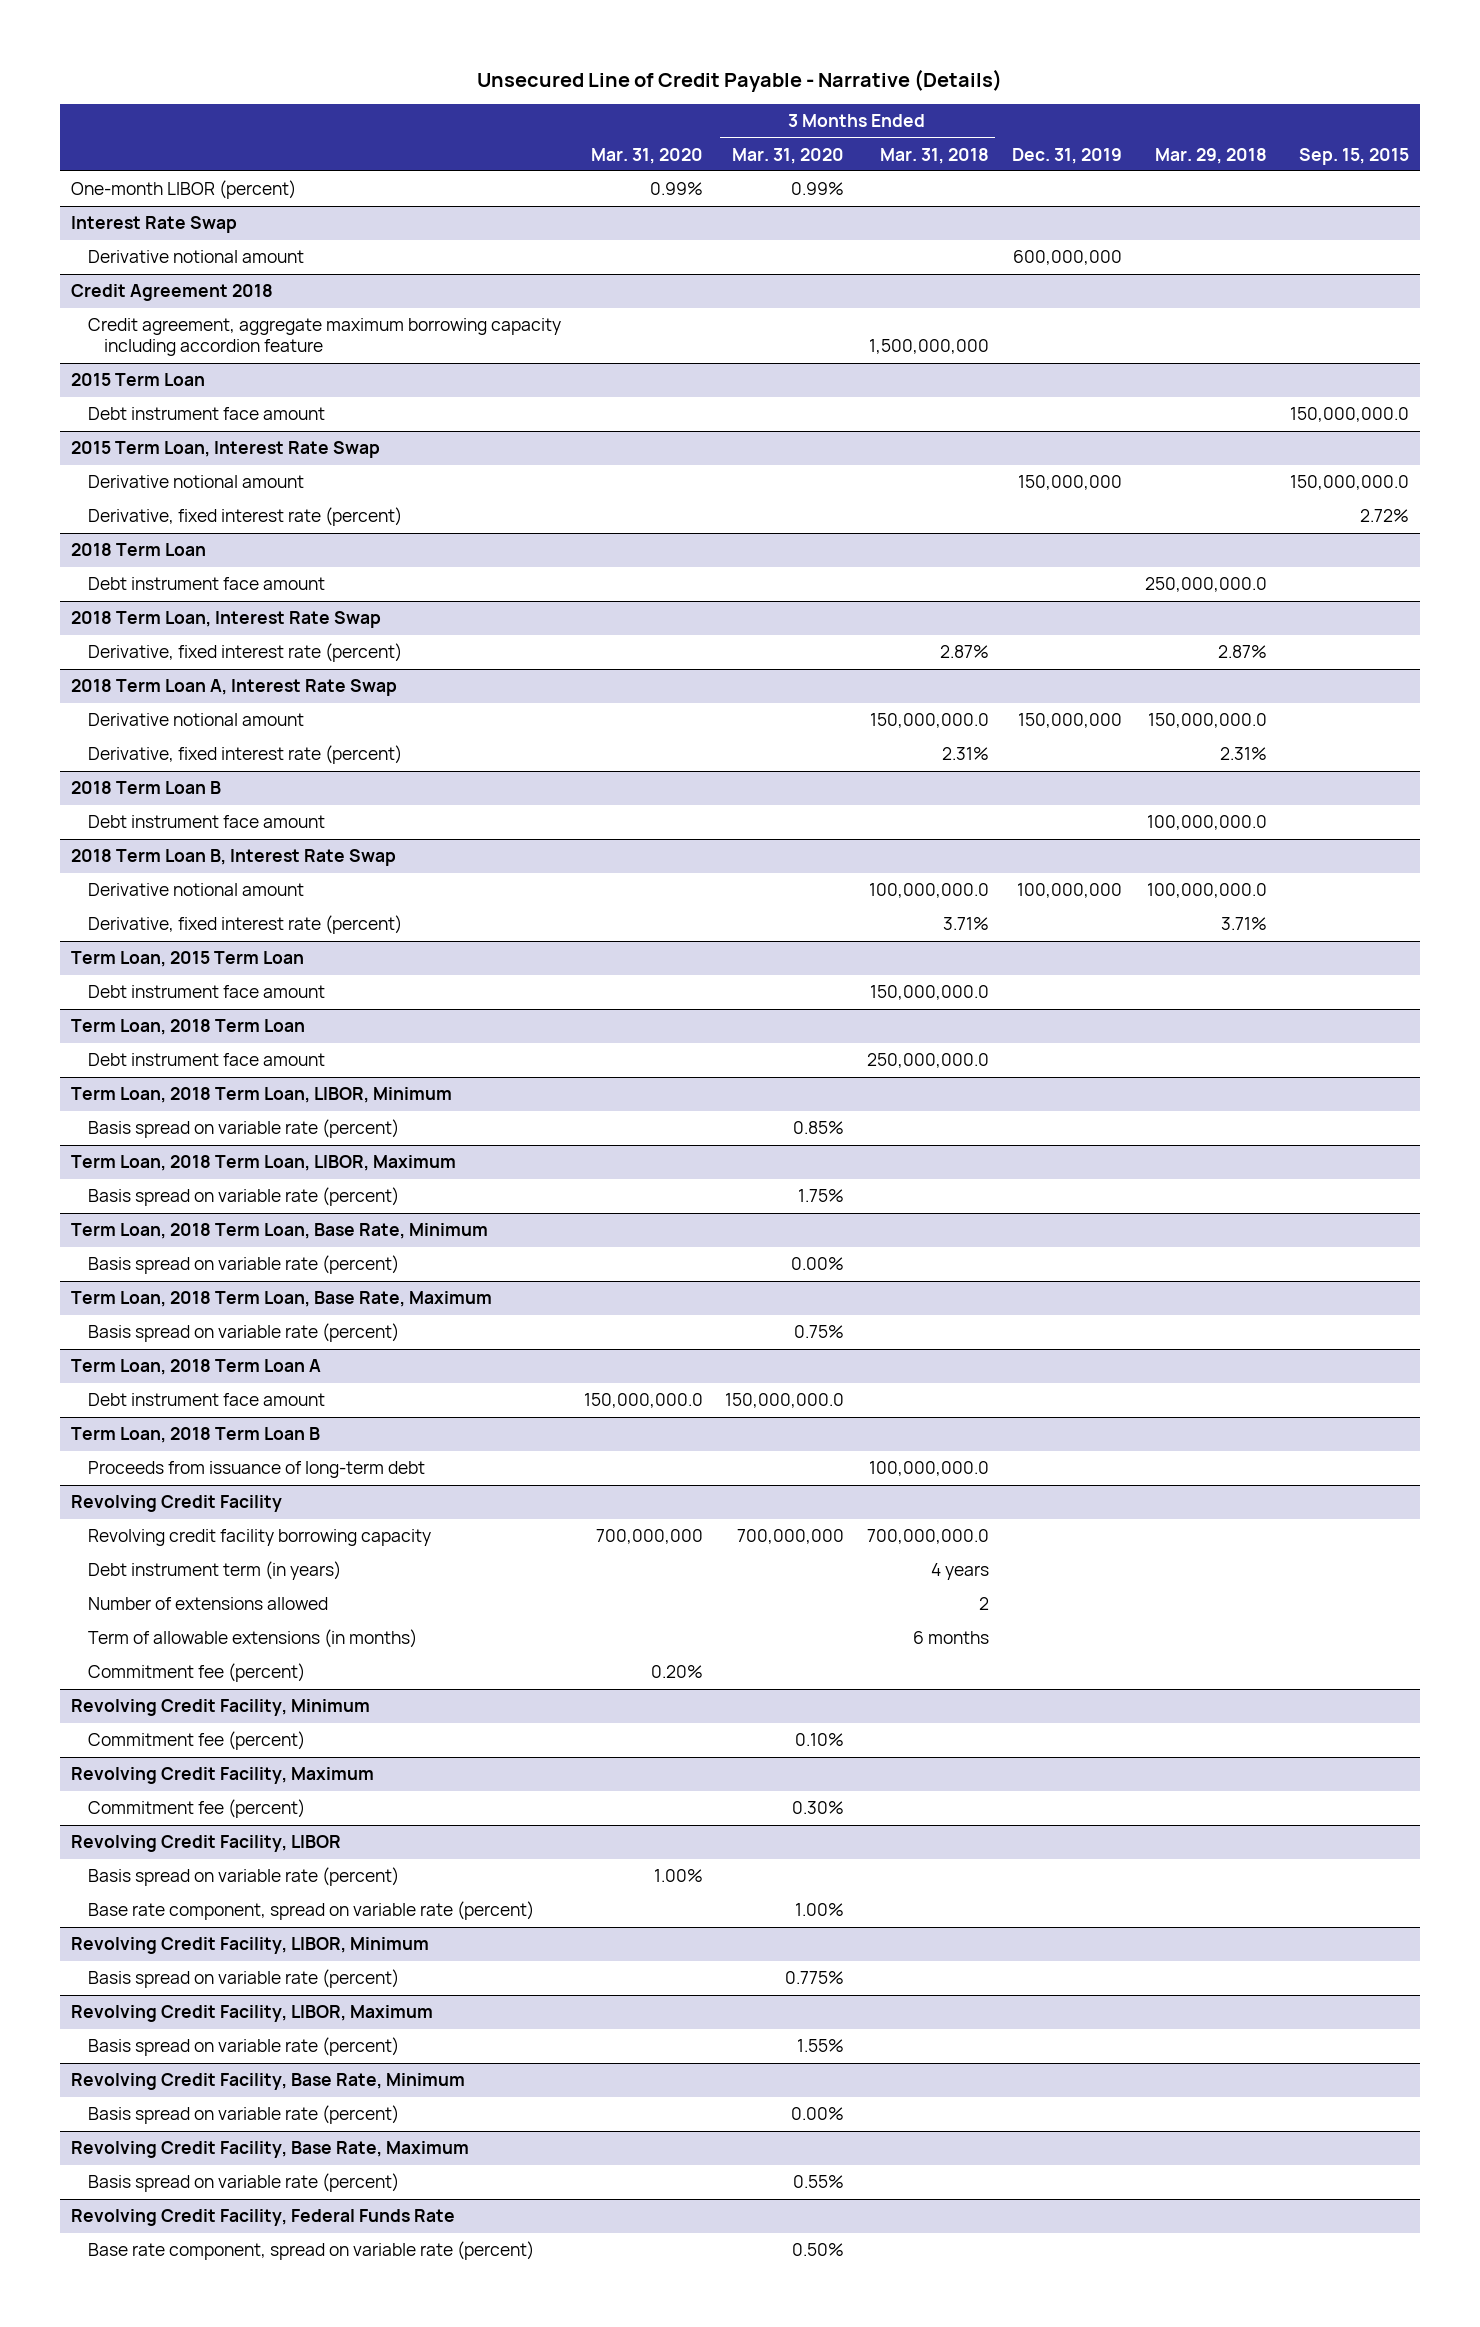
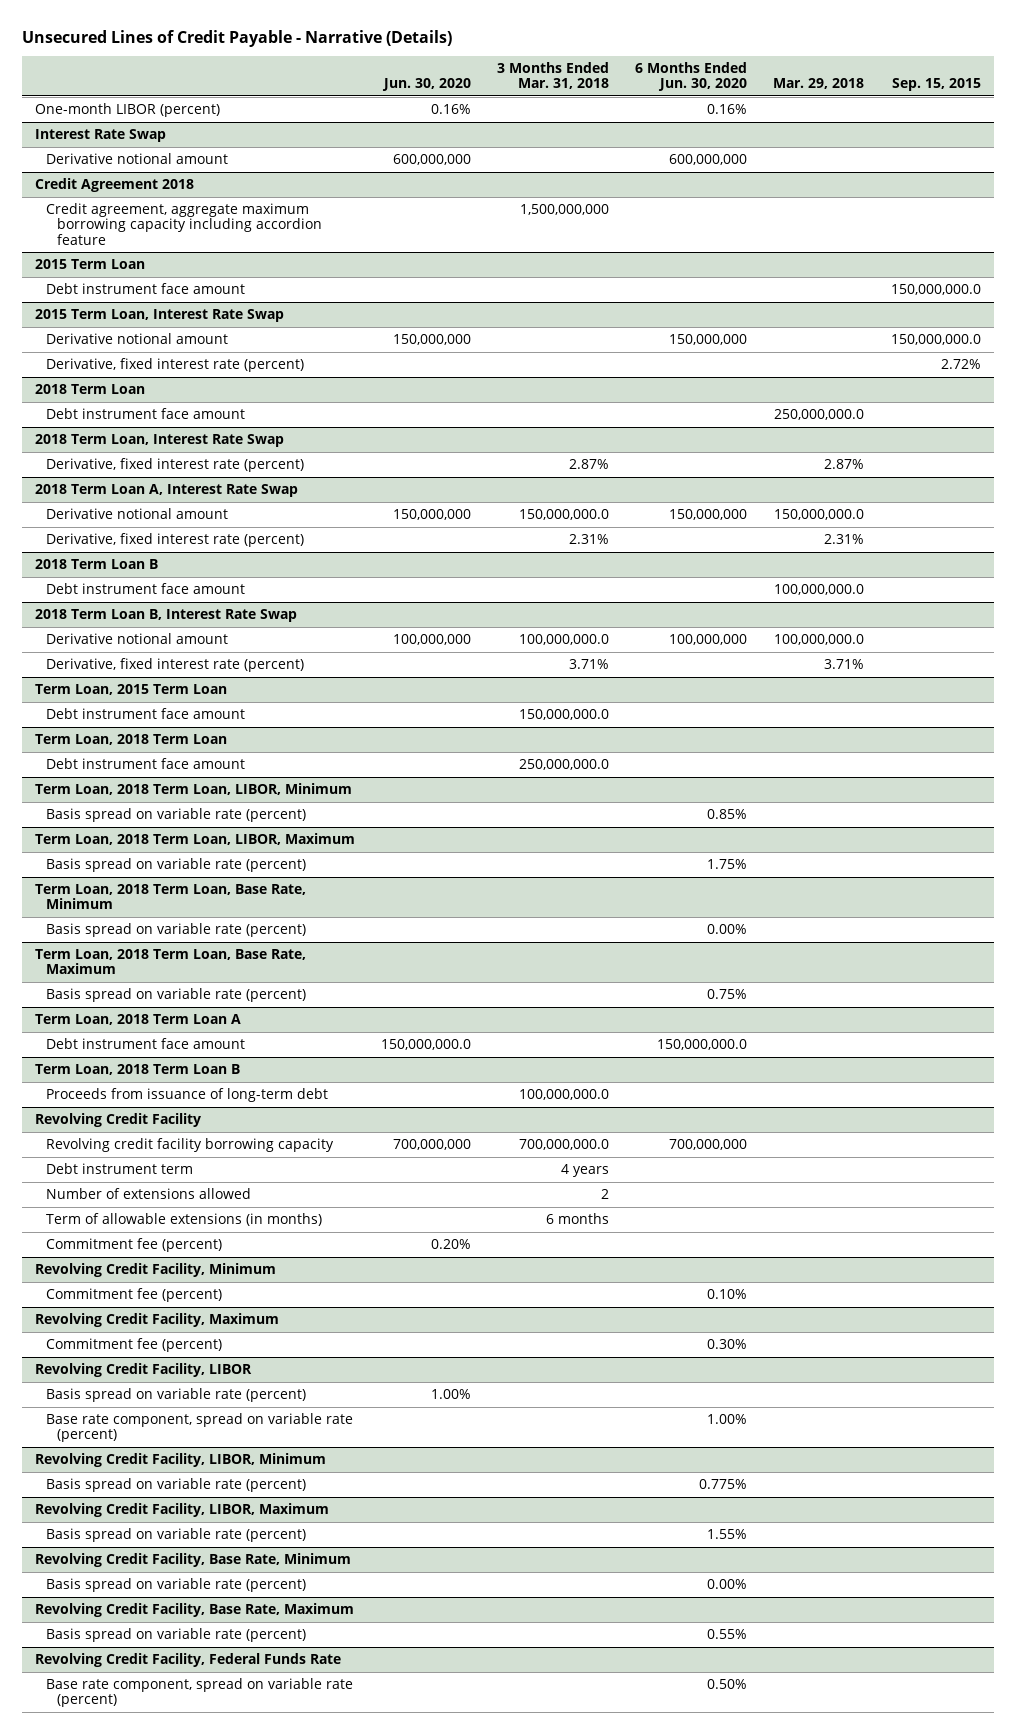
[476,68,1002,92] Unsecured Line of Credit Payable - Narrative (Details) -> [21,29,452,47] Unsecured Lines of Credit Payable - Narrative (Details)
[590,147,703,164] Mar. 31, 2020 -> none
[732,147,845,164] Mar. 31, 2020 -> none
[1012,147,1123,164] Dec. 31, 2019 -> none
none -> [382,78,472,92] Jun. 30, 2020
none -> [635,61,748,92] 6 Months Ended Jun. 30, 2020
[87,1561,341,1581] Debt instrument term (in years) -> [45,1163,193,1175] Debt instrument term

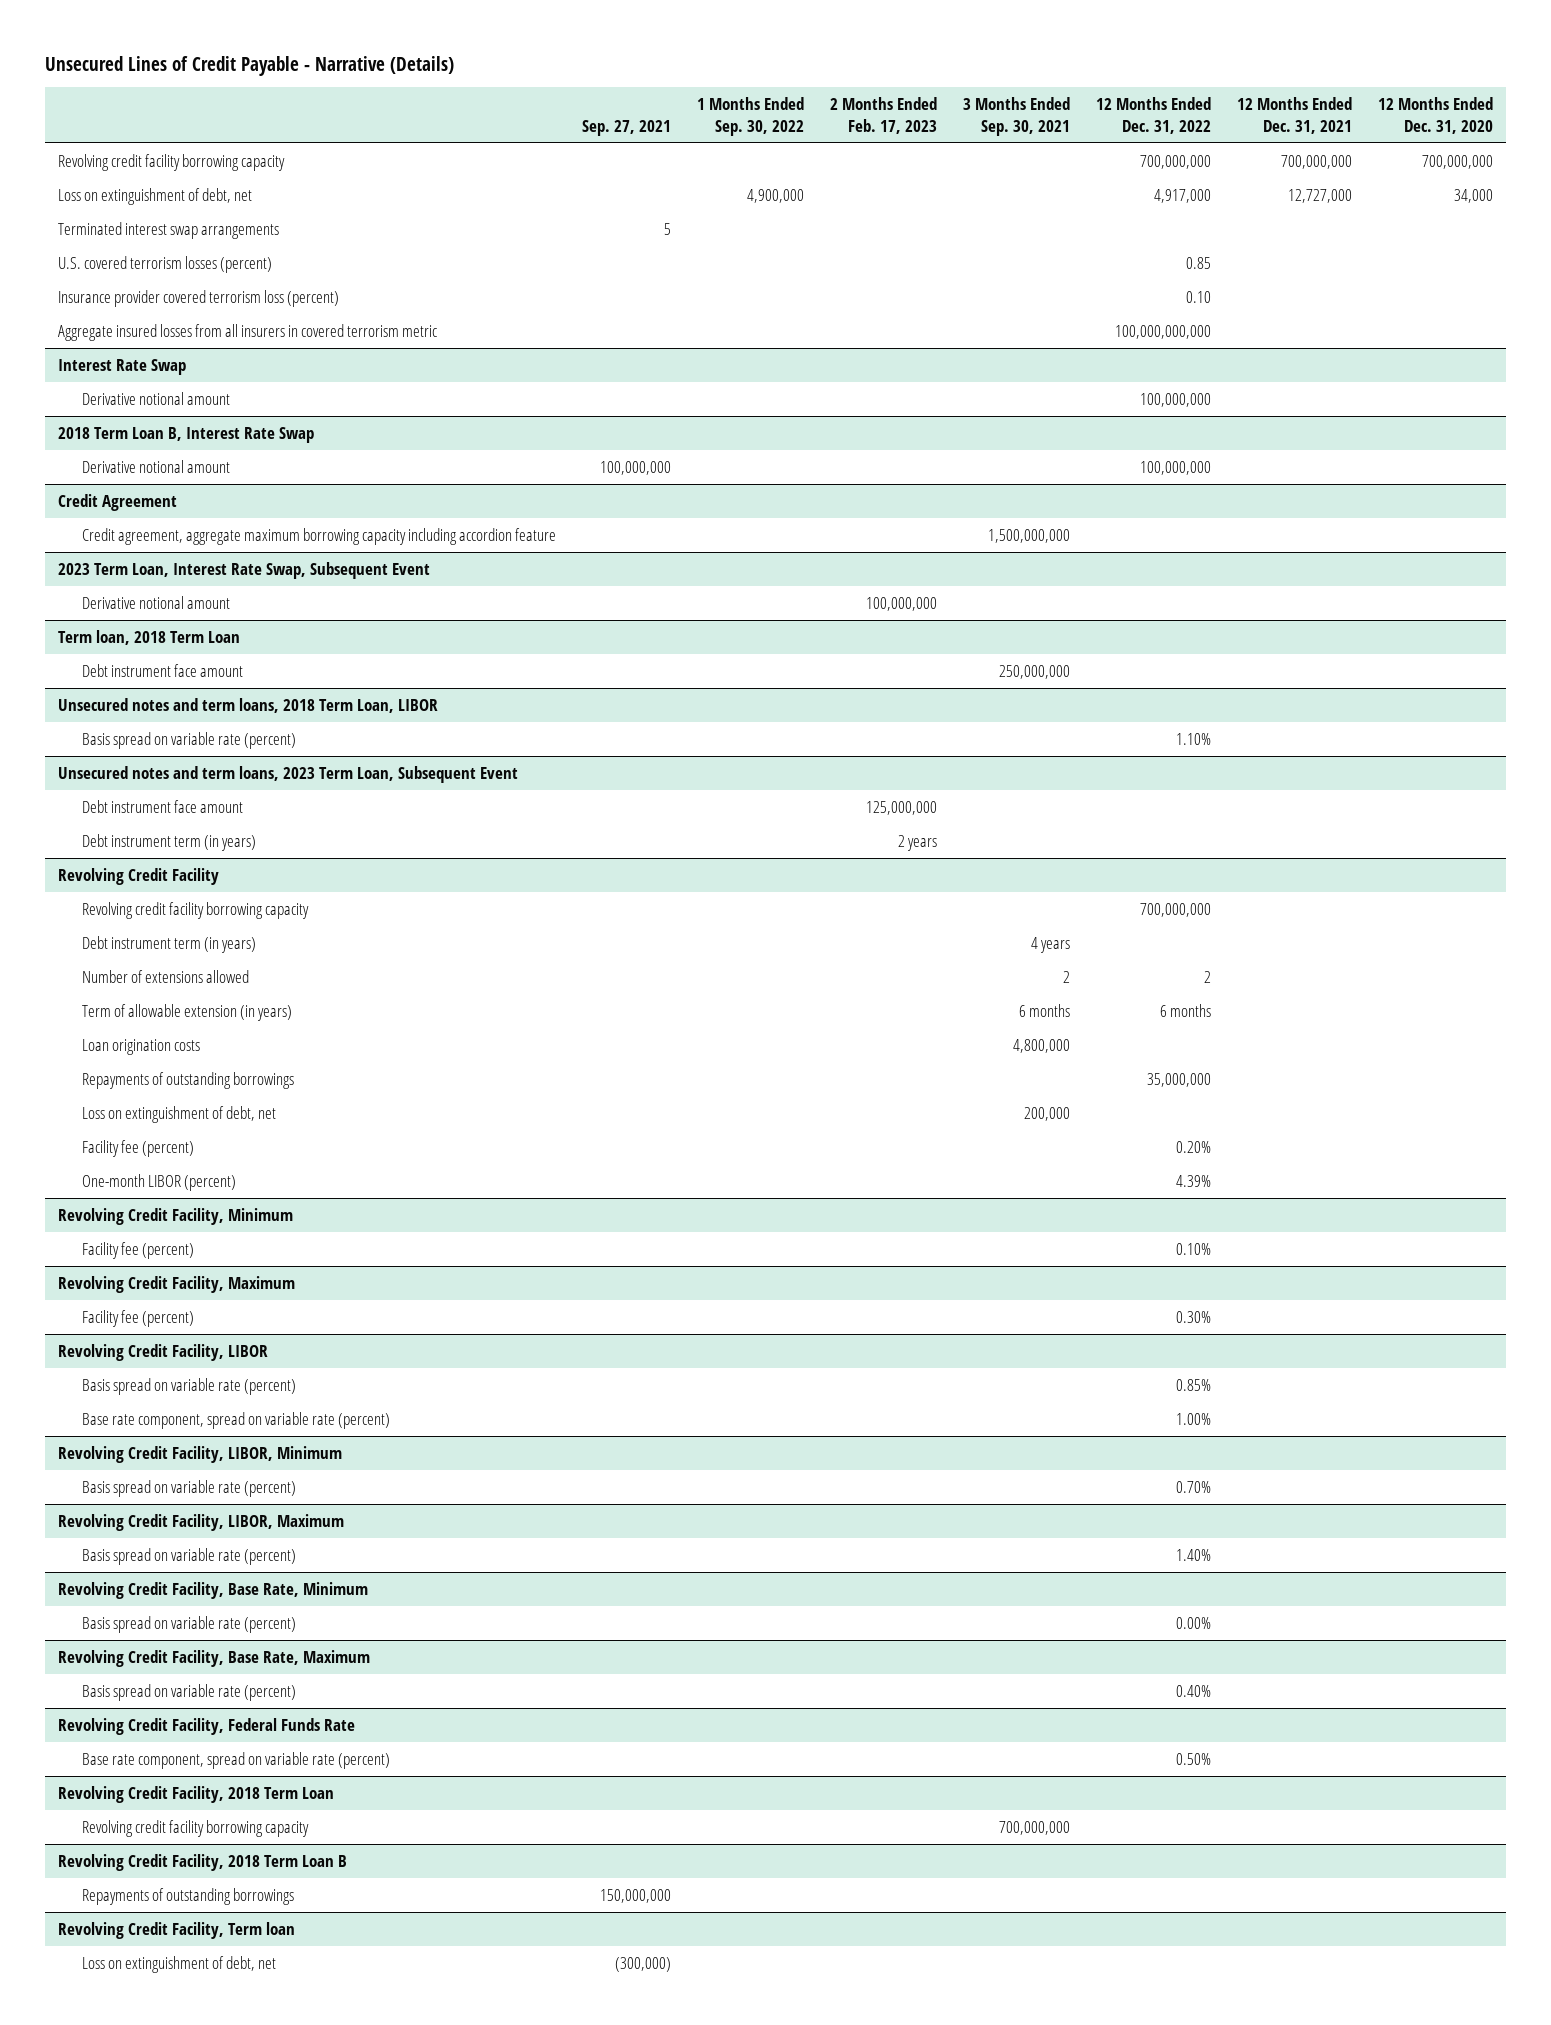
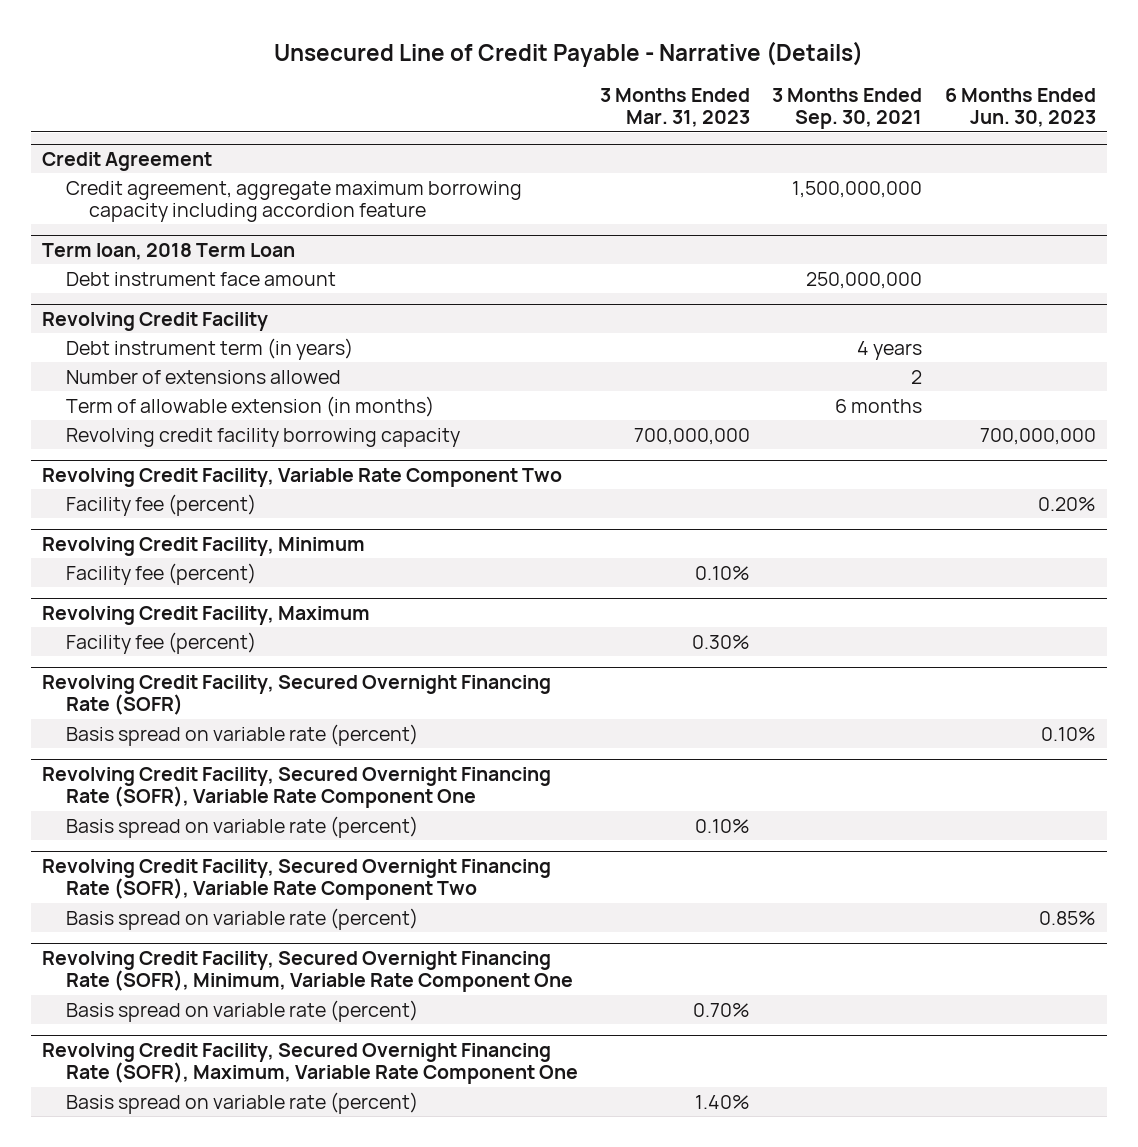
[44,55,454,76] Unsecured Lines of Credit Payable - Narrative (Details) -> [273,41,863,68] Unsecured Line of Credit Payable - Narrative (Details)
[582,119,672,136] Sep. 27, 2021 -> none
[697,97,805,136] 1 Months Ended Sep. 30, 2022 -> none
[830,97,938,134] 2 Months Ended Feb. 17, 2023 -> none
[1096,97,1212,134] 12 Months Ended Dec. 31, 2022 -> none
[1237,97,1353,134] 12 Months Ended Dec. 31, 2021 -> none
[1378,97,1494,134] 12 Months Ended Dec. 31, 2020 -> none
none -> [600,87,751,128] 3 Months Ended Mar. 31, 2023
none -> [944,87,1096,128] 6 Months Ended Jun. 30, 2023
[57,153,285,171] Revolving credit facility borrowing capacity -> none
[57,187,252,205] Loss on extinguishment of debt, net -> none
[57,221,279,239] Terminated interest swap arrangements -> none
[57,255,272,273] U.S. covered terrorism losses (percent) -> none
[57,289,339,307] Insurance provider covered terrorism loss (percent) -> none
[57,323,437,341] Aggregate insured losses from all insurers in covered terrorism metric -> none
[57,358,186,375] Interest Rate Swap -> none
[81,391,230,405] Derivative notional amount -> none
[57,426,314,443] 2018 Term Loan B, Interest Rate Swap -> none
[81,459,230,473] Derivative notional amount -> none
[57,561,430,579] 2023 Term Loan, Interest Rate Swap, Subsequent Event -> none
[81,595,230,609] Derivative notional amount -> none
[57,697,438,713] Unsecured notes and term loans, 2018 Term Loan, LIBOR -> none
[81,731,296,749] Basis spread on variable rate (percent) -> none
[57,765,518,783] Unsecured notes and term loans, 2023 Term Loan, Subsequent Event -> none
[81,799,243,813] Debt instrument face amount -> none
[81,833,256,851] Debt instrument term (in years) -> none
[81,1038,200,1055] Loan origination costs -> none
[81,1071,294,1089] Repayments of outstanding borrowings -> none
[81,1105,276,1123] Loss on extinguishment of debt, net -> none
[81,1139,194,1157] Facility fee (percent) -> none
[81,1173,236,1191] One-month LIBOR (percent) -> none
[81,1003,292,1021] Term of allowable extension (in years) -> [65,395,434,417] Term of allowable extension (in months)
[81,901,309,919] Revolving credit facility borrowing capacity -> [65,427,460,447] Revolving credit facility borrowing capacity
none -> [42,467,563,487] Revolving Credit Facility, Variable Rate Component Two
none -> [65,493,256,516] Facility fee (percent)
[57,1343,268,1361] Revolving Credit Facility, LIBOR -> none
[81,1377,296,1395] Basis spread on variable rate (percent) -> none
[81,1411,390,1429] Base rate component, spread on variable rate (percent) -> none
[57,1445,342,1463] Revolving Credit Facility, LIBOR, Minimum -> none
[81,1479,296,1497] Basis spread on variable rate (percent) -> none
[57,1513,344,1531] Revolving Credit Facility, LIBOR, Maximum -> none
[81,1547,296,1565] Basis spread on variable rate (percent) -> none
[57,1581,368,1599] Revolving Credit Facility, Base Rate, Minimum -> none
[81,1615,296,1633] Basis spread on variable rate (percent) -> none
[57,1649,370,1667] Revolving Credit Facility, Base Rate, Maximum -> none
[81,1683,296,1701] Basis spread on variable rate (percent) -> none
[57,1717,355,1735] Revolving Credit Facility, Federal Funds Rate -> none
[81,1751,390,1769] Base rate component, spread on variable rate (percent) -> none
[57,1785,334,1803] Revolving Credit Facility, 2018 Term Loan -> none
[81,1819,309,1837] Revolving credit facility borrowing capacity -> none
[57,1853,347,1871] Revolving Credit Facility, 2018 Term Loan B -> none
[81,1887,294,1905] Repayments of outstanding borrowings -> none
[57,1921,295,1939] Revolving Credit Facility, Term loan -> none
[81,1955,276,1973] Loss on extinguishment of debt, net -> none
none -> [42,674,552,716] Revolving Credit Facility, Secured Overnight Financing Rate (SOFR)
none -> [65,723,418,746] Basis spread on variable rate (percent)
none -> [42,766,552,809] Revolving Credit Facility, Secured Overnight Financing Rate (SOFR), Variable Rate Component One
none -> [65,815,418,838] Basis spread on variable rate (percent)
none -> [42,858,552,901] Revolving Credit Facility, Secured Overnight Financing Rate (SOFR), Variable Rate Component Two
none -> [65,907,418,930] Basis spread on variable rate (percent)
none -> [42,950,573,993] Revolving Credit Facility, Secured Overnight Financing Rate (SOFR), Minimum, Variable Rate Component One
none -> [65,999,418,1022] Basis spread on variable rate (percent)
none -> [42,1042,578,1085] Revolving Credit Facility, Secured Overnight Financing Rate (SOFR), Maximum, Variable Rate Component One
none -> [65,1091,418,1114] Basis spread on variable rate (percent)

